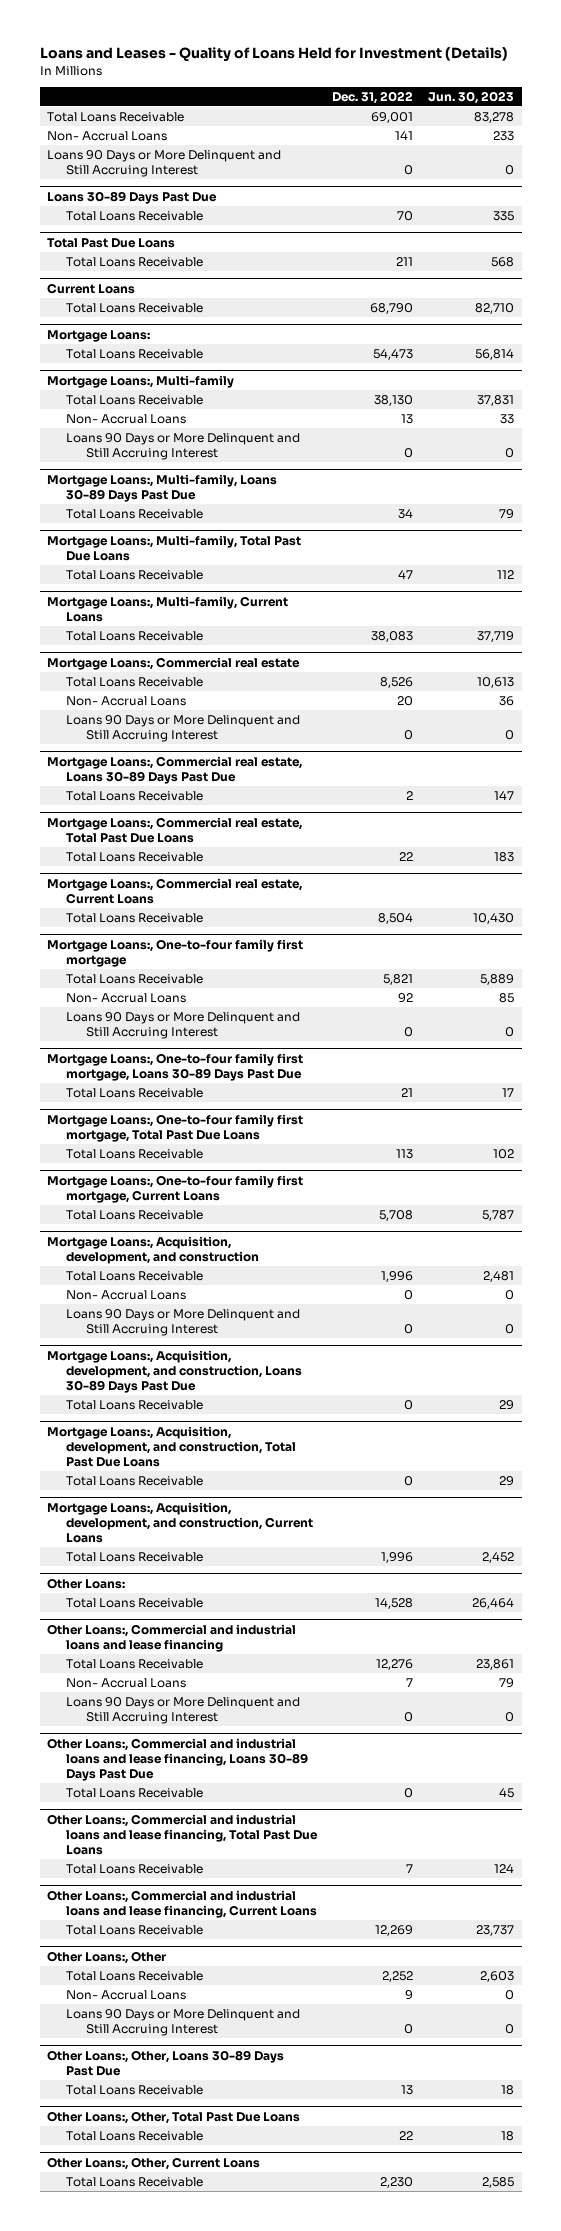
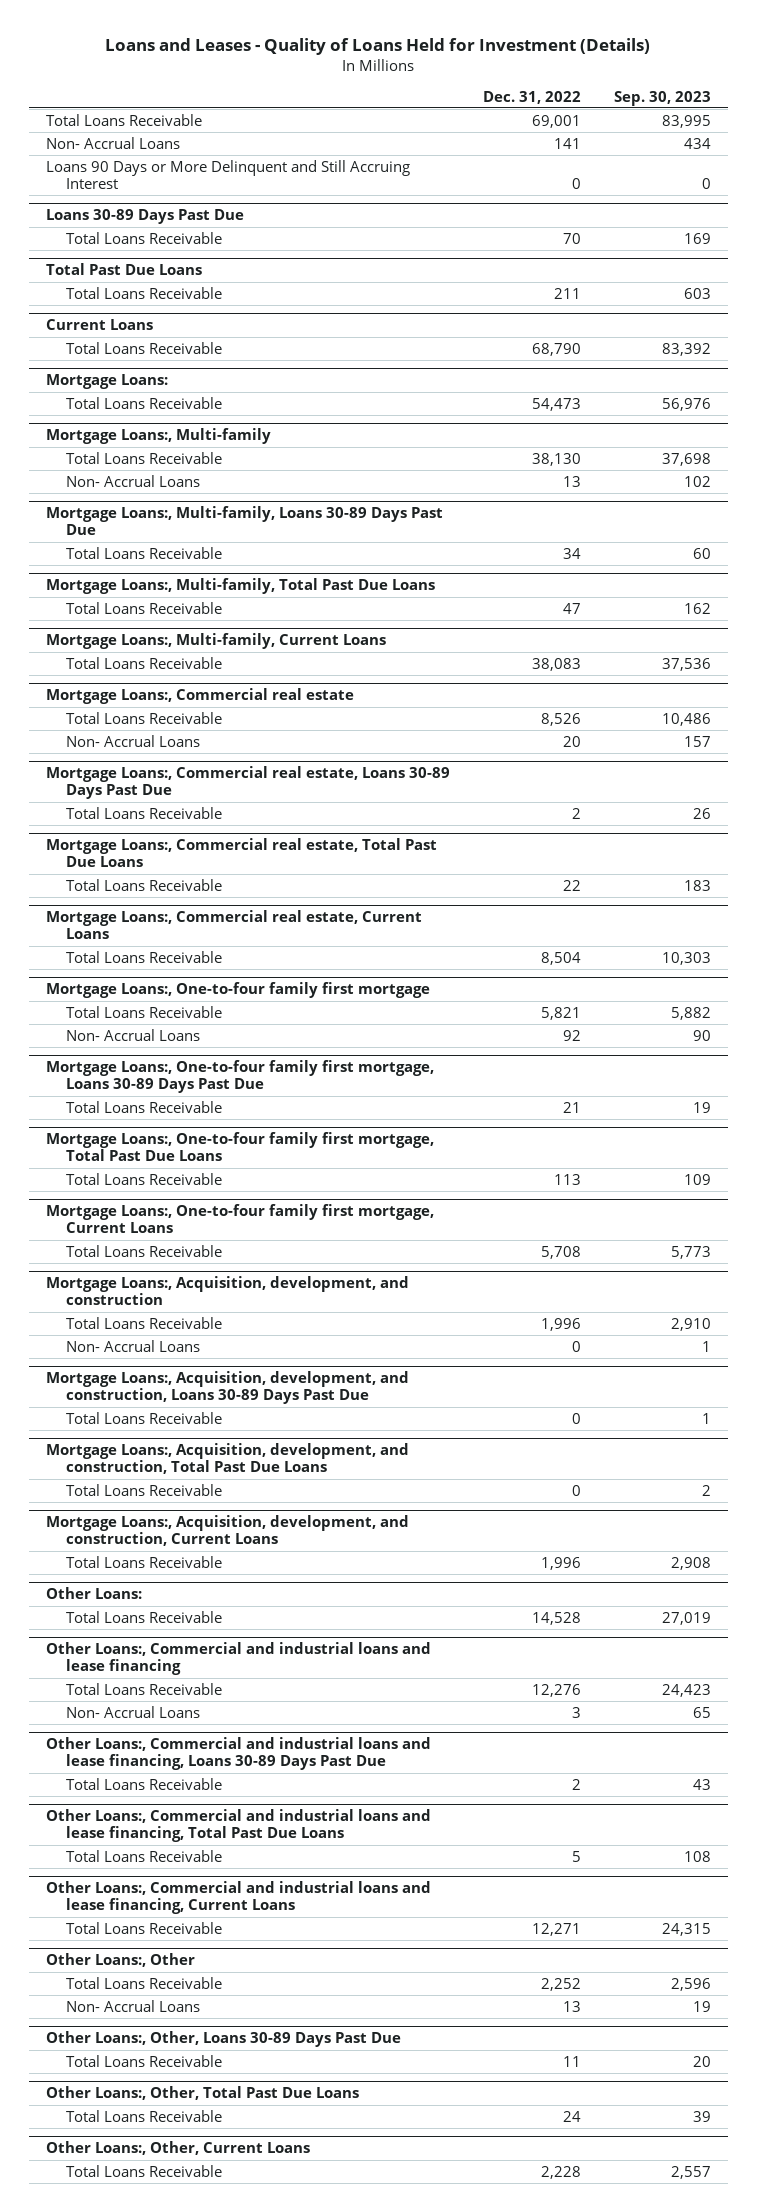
[428,90,515,104] Jun. 30, 2023 -> none
none -> [613,90,711,106] Sep. 30, 2023
[66,432,301,461] Loans 90 Days or More Delinquent and Still Accruing Interest -> none
[66,714,301,743] Loans 90 Days or More Delinquent and Still Accruing Interest -> none
[66,1011,301,1040] Loans 90 Days or More Delinquent and Still Accruing Interest -> none
[66,1308,301,1337] Loans 90 Days or More Delinquent and Still Accruing Interest -> none
[66,1696,301,1725] Loans 90 Days or More Delinquent and Still Accruing Interest -> none
[406,1677,414,1687] 7 -> [571,1706,581,1718] 3
[404,1787,414,1798] 0 -> [571,1778,581,1790] 2
[406,1863,414,1873] 7 -> [571,1850,581,1862] 5
[375,1924,414,1936] 12,269 -> [531,1922,581,1936] 12,271
[66,2008,301,2037] Loans 90 Days or More Delinquent and Still Accruing Interest -> none
[405,1989,414,2000] 9 -> [562,2000,581,2012] 13
[401,2084,414,2095] 13 -> [562,2055,581,2067] 11
[399,2130,414,2140] 22 -> [562,2110,581,2122] 24
[380,2176,414,2188] 2,230 -> [540,2165,581,2179] 2,228

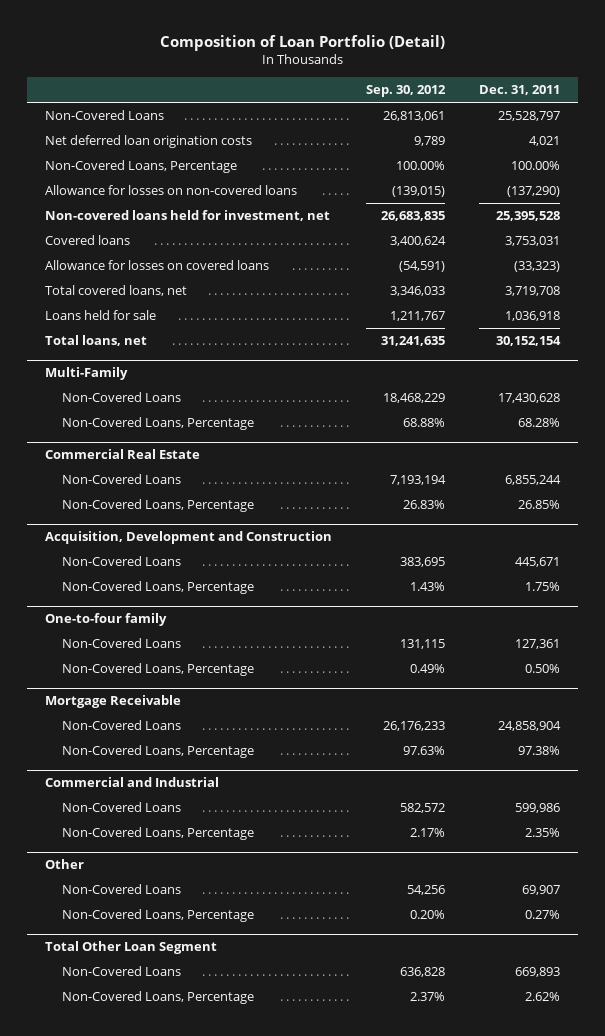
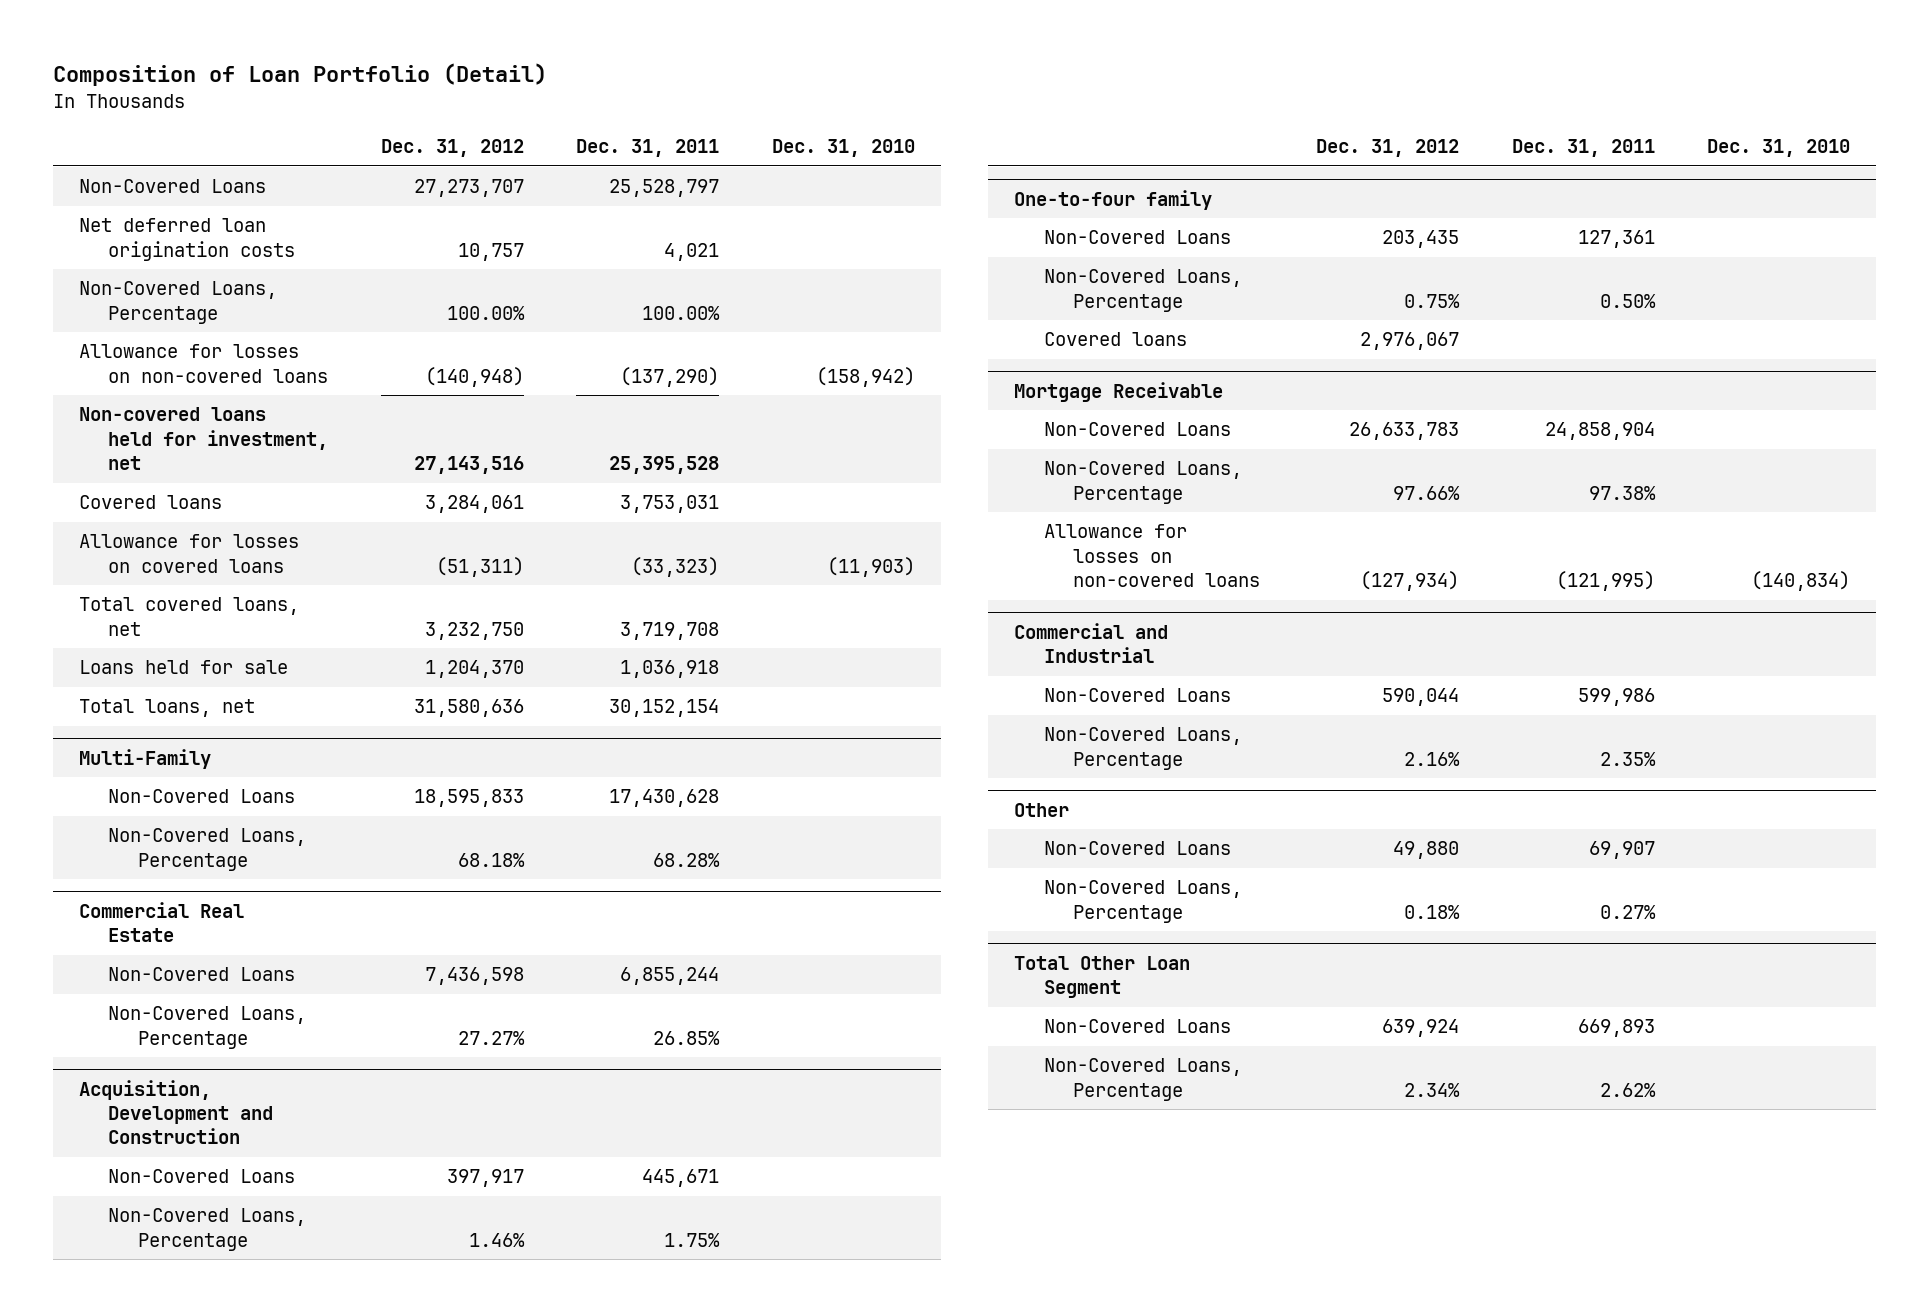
[366,85,447,98] Sep. 30, 2012 -> none
none -> [380,139,524,158] Dec. 31, 2012
none -> [771,139,915,158] Dec. 31, 2010
none -> [1043,332,1187,347] Covered loans
none -> [1043,524,1261,588] Allowance for losses on non-covered loans

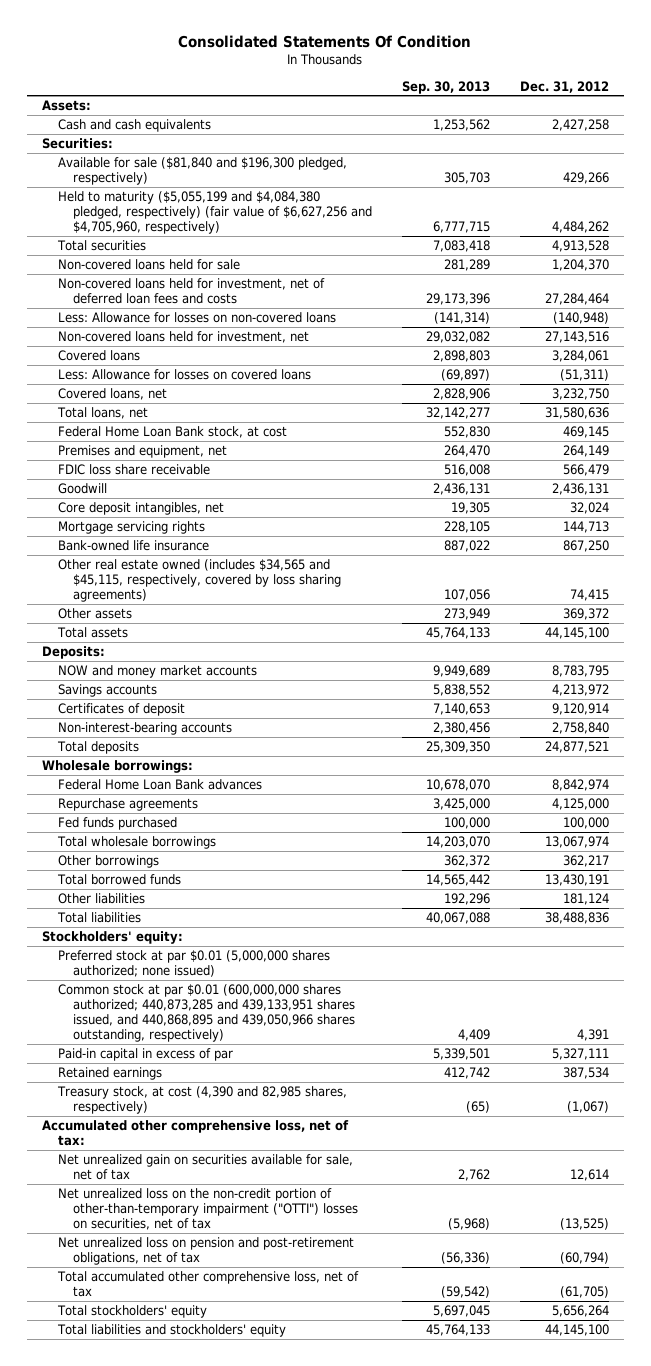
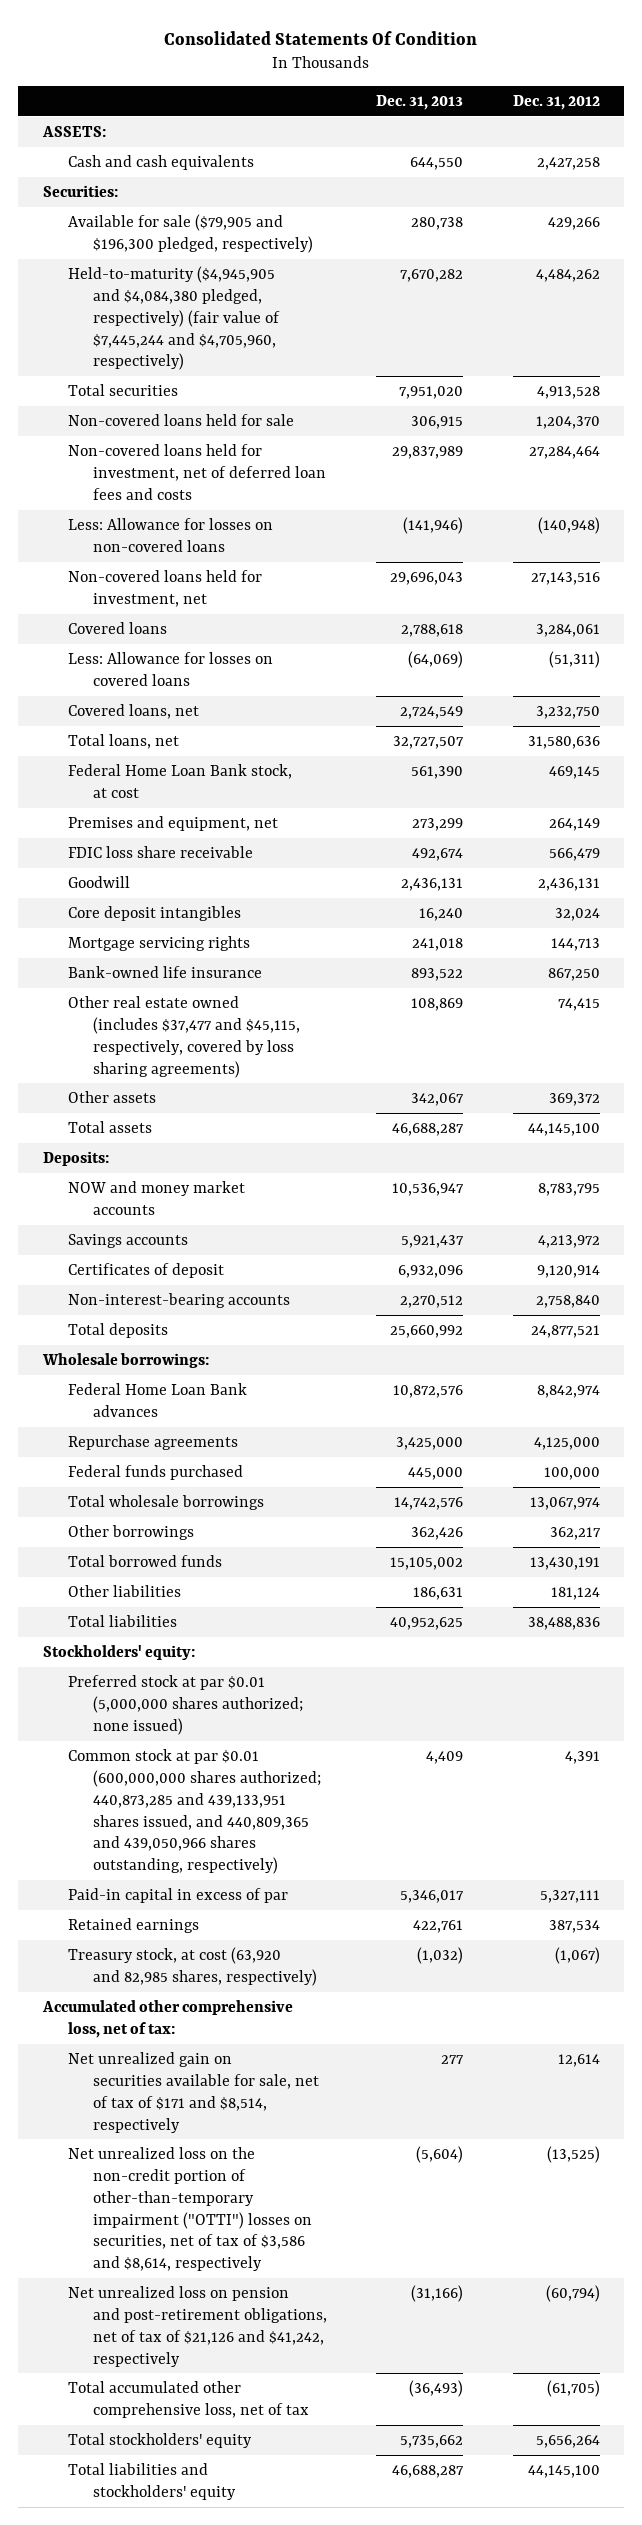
[402,80,491,94] Sep. 30, 2013 -> none
none -> [376,94,464,110] Dec. 31, 2013
[42,99,92,111] Assets: -> [41,125,106,137] ASSETS:
[57,156,347,186] Available for sale ($81,840 and $196,300 pledged, respectively) -> [67,213,313,253] Available for sale ($79,905 and $196,300 pledged, respectively)
[57,190,373,235] Held to maturity ($5,055,199 and $4,084,380 pledged, respectively) (fair value of $6,627,256 and $4,705,960, respectively) -> [67,265,280,371] Held-to-maturity ($4,945,905 and $4,084,380 pledged, respectively) (fair value of $7,445,244 and $4,705,960, respectively)
[57,501,224,515] Core deposit intangibles, net -> [67,905,241,921] Core deposit intangibles
[57,558,342,603] Other real estate owned (includes $34,565 and $45,115, respectively, covered by loss sharing agreements) -> [67,995,300,1078] Other real estate owned (includes $37,477 and $45,115, respectively, covered by loss sharing agreements)
[57,816,177,830] Fed funds purchased -> [67,1464,243,1480] Federal funds purchased
[57,983,356,1043] Common stock at par $0.01 (600,000,000 shares authorized; 440,873,285 and 439,133,951 shares issued, and 440,868,895 and 439,050,966 shares outstanding, respectively) -> [67,1748,321,1875] Common stock at par $0.01 (600,000,000 shares authorized; 440,873,285 and 439,133,951 shares issued, and 440,809,365 and 439,050,966 shares outstanding, respectively)
[56,1085,347,1115] Treasury stock, at cost (4,390 and 82,985 shares, respectively) -> [67,1946,317,1986] Treasury stock, at cost (63,920 and 82,985 shares, respectively)
[57,1153,353,1181] Net unrealized gain on securities available for sale, net of tax -> [67,2051,319,2133] Net unrealized gain on securities available for sale, net of tax of $171 and $8,514, respectively
[57,1187,359,1231] Net unrealized loss on the non-credit portion of other-than-temporary impairment ("OTTI") losses on securities, net of tax -> [67,2146,312,2272] Net unrealized loss on the non-credit portion of other-than-temporary impairment ("OTTI") losses on securities, net of tax of $3,586 and $8,614, respectively
[57,1236,354,1266] Net unrealized loss on pension and post-retirement obligations, net of tax -> [67,2285,327,2367] Net unrealized loss on pension and post-retirement obligations, net of tax of $21,126 and $41,242, respectively

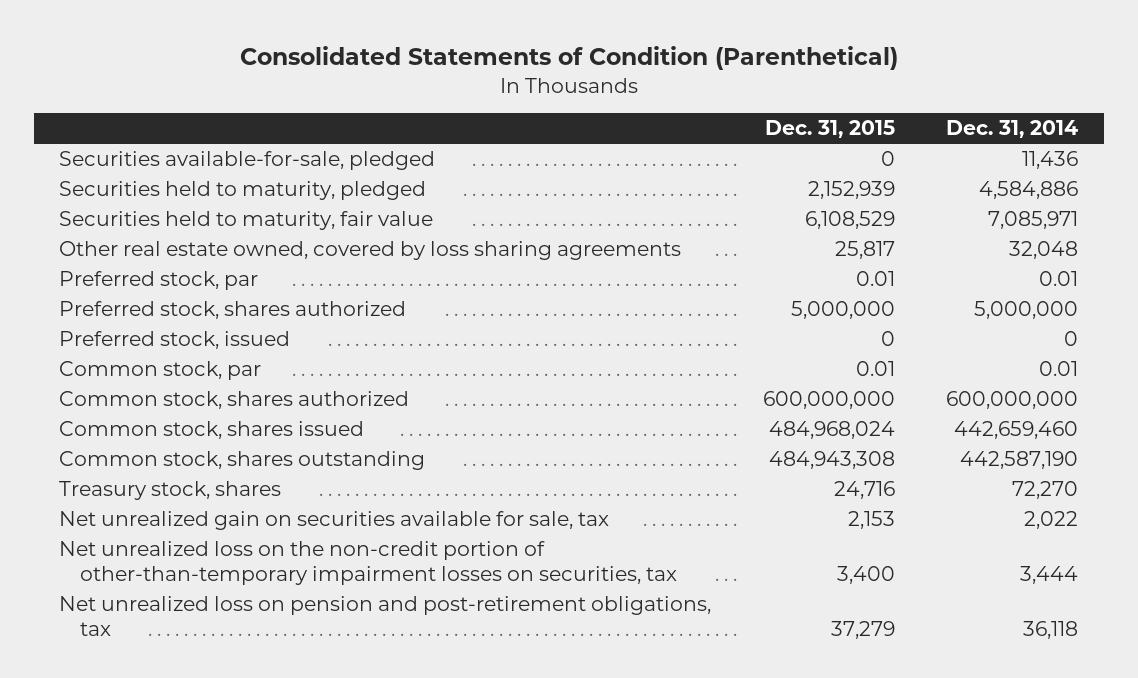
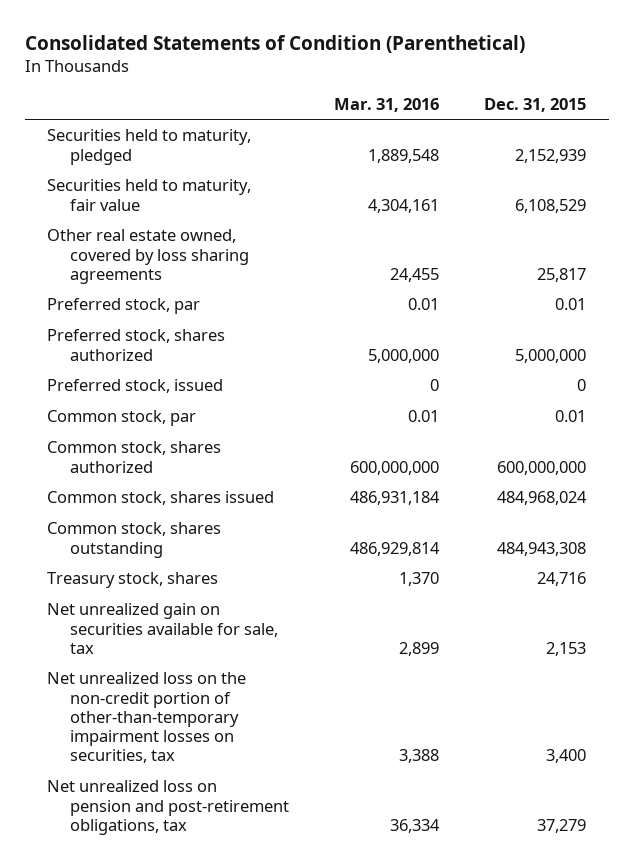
[946,120,1079,139] Dec. 31, 2014 -> none
none -> [333,97,439,112] Mar. 31, 2016
[59,151,436,171] Securities available-for-sale, pledged -> none

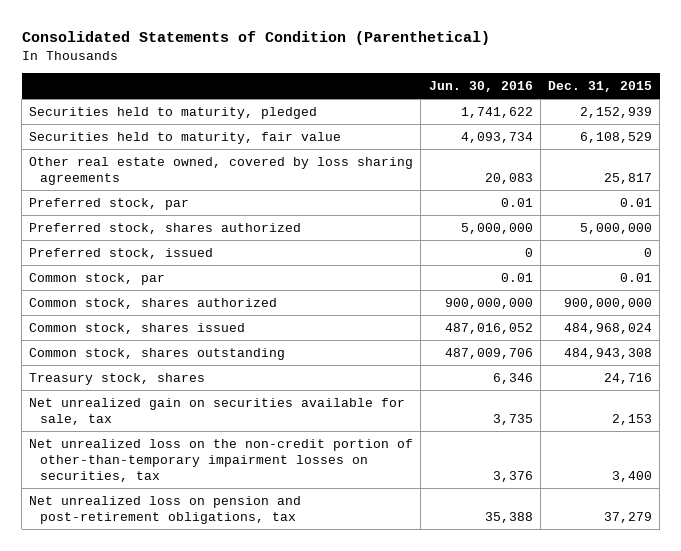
[333,97,439,112] Mar. 31, 2016 -> none
none -> [428,80,533,92] Jun. 30, 2016
[497,460,587,475] 600,000,000 -> [563,297,652,309] 900,000,000

